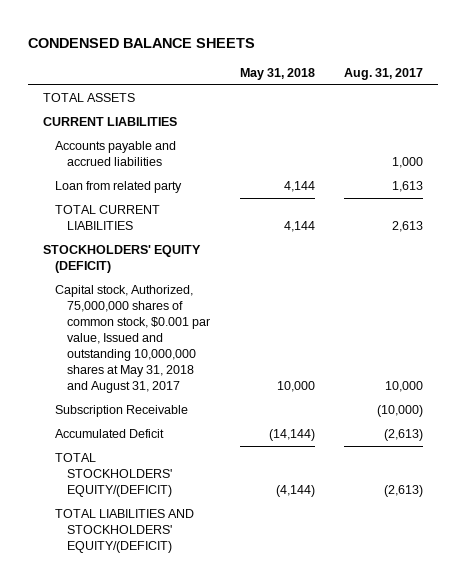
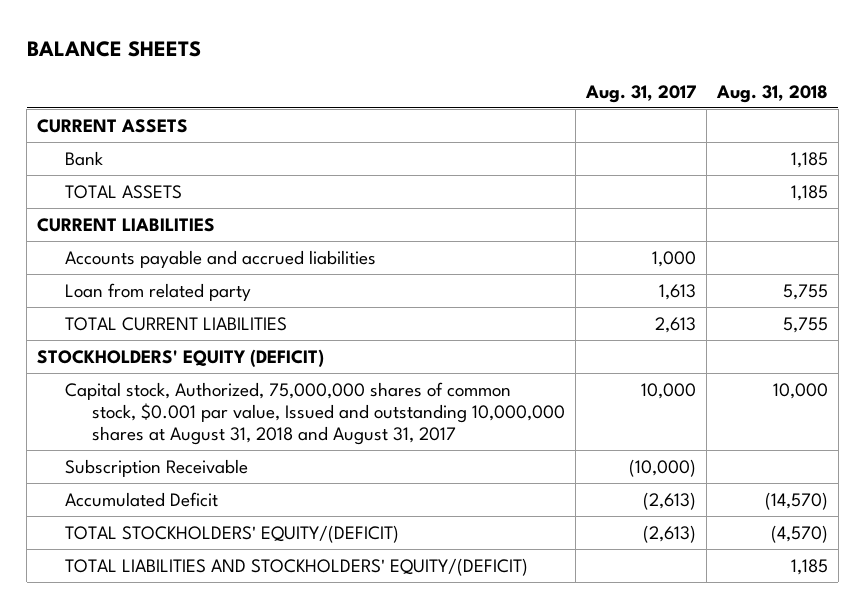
[28,37,256,48] CONDENSED BALANCE SHEETS -> [26,41,201,58] BALANCE SHEETS
[239,67,315,80] May 31, 2018 -> none
none -> [715,84,828,103] Aug. 31, 2018
none -> [36,118,188,133] CURRENT ASSETS
none -> [64,150,103,166] Bank
[55,285,211,393] Capital stock, Authorized, 75,000,000 shares of common stock, $0.001 par value, Issued and outstanding 10,000,000 shares at May 31, 2018 and August 31, 2017 -> [64,381,566,445] Capital stock, Authorized, 75,000,000 shares of common stock, $0.001 par value, Issued and outstanding 10,000,000 shares at August 31, 2018 and August 31, 2017

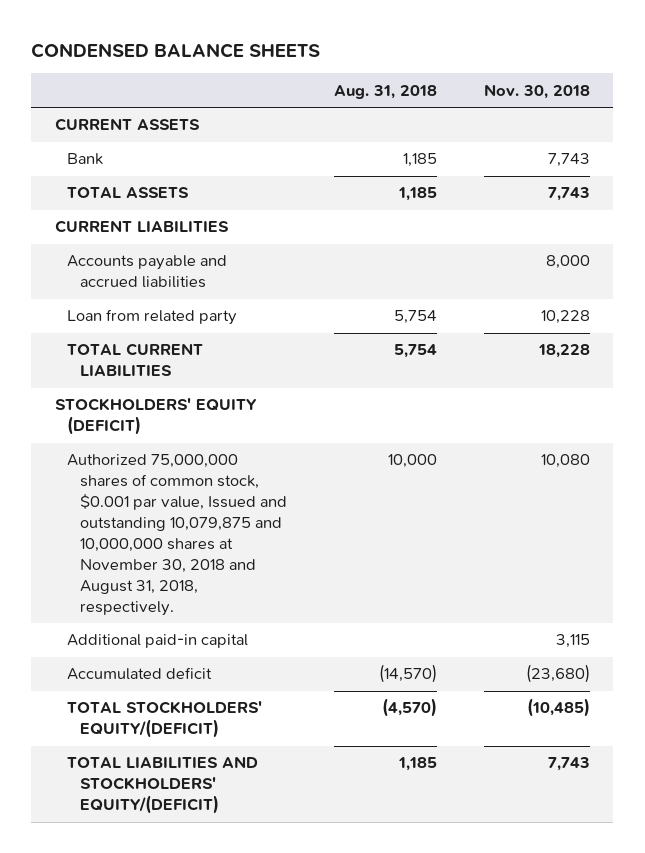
[26,41,201,58] BALANCE SHEETS -> [31,42,321,58] CONDENSED BALANCE SHEETS
[585,84,697,103] Aug. 31, 2017 -> none
none -> [483,83,590,99] Nov. 30, 2018
[782,283,828,300] 5,755 -> [393,310,437,325] 5,754
[782,316,828,333] 5,755 -> [393,344,437,359] 5,754
[64,458,248,477] Subscription Receivable -> none
[64,381,566,445] Capital stock, Authorized, 75,000,000 shares of common stock, $0.001 par value, Issued and outstanding 10,000,000 shares at August 31, 2018 and August 31, 2017 -> [67,454,287,617] Authorized 75,000,000 shares of common stock, $0.001 par value, Issued and outstanding 10,079,875 and 10,000,000 shares at November 30, 2018 and August 31, 2018, respectively.
none -> [67,634,249,649] Additional paid-in capital
[64,491,218,507] Accumulated Deficit -> [67,667,213,681] Accumulated deficit

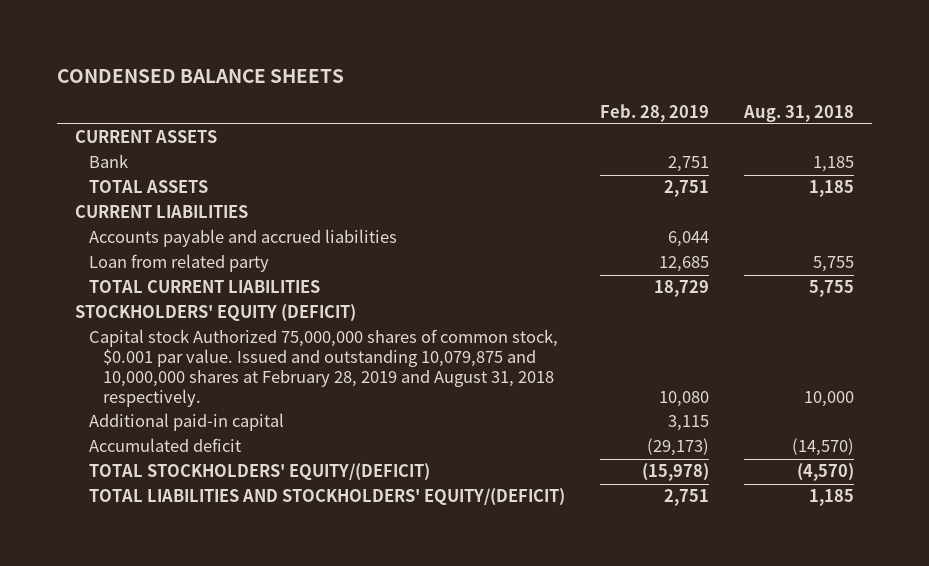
[483,83,590,99] Nov. 30, 2018 -> none
none -> [600,103,710,122] Feb. 28, 2019
[393,310,437,325] 5,754 -> [813,256,855,273] 5,755
[393,344,437,359] 5,754 -> [809,280,855,298] 5,755
[67,454,287,617] Authorized 75,000,000 shares of common stock, $0.001 par value, Issued and outstanding 10,079,875 and 10,000,000 shares at November 30, 2018 and August 31, 2018, respectively. -> [88,329,558,407] Capital stock Authorized 75,000,000 shares of common stock, $0.001 par value. Issued and outstanding 10,079,875 and 10,000,000 shares at February 28, 2019 and August 31, 2018 respectively.

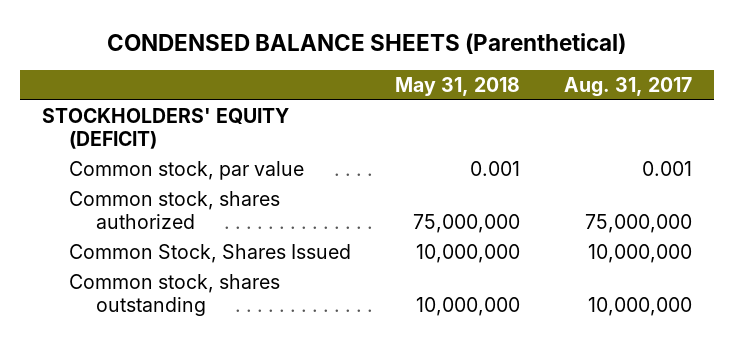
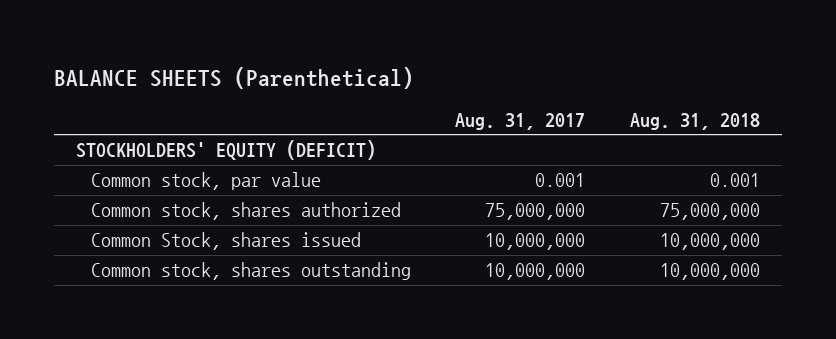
[107,32,627,54] CONDENSED BALANCE SHEETS (Parenthetical) -> [54,66,415,89] BALANCE SHEETS (Parenthetical)
[395,77,521,97] May 31, 2018 -> none
none -> [629,112,760,130] Aug. 31, 2018
[69,243,352,263] Common Stock, Shares Issued -> [90,232,361,251] Common Stock, shares issued

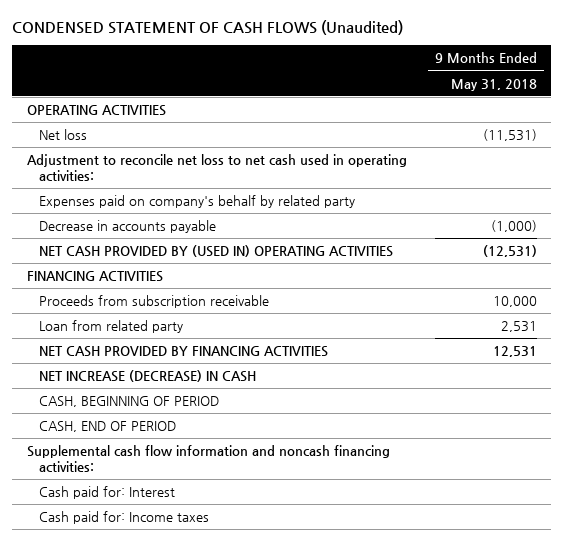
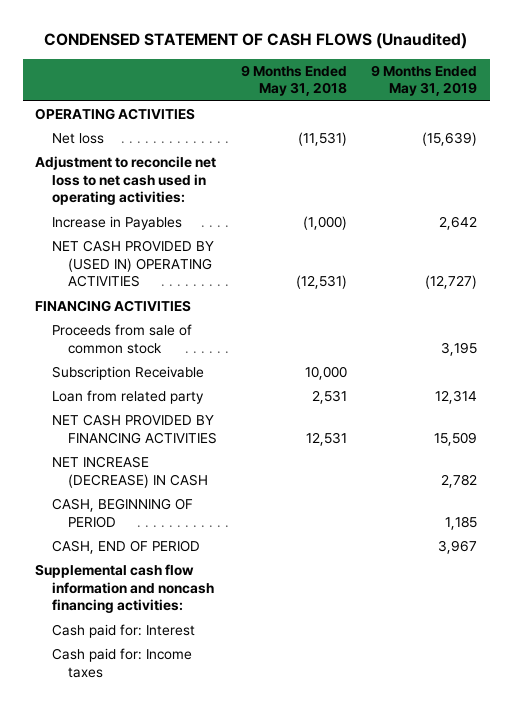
none -> [371,64,478,97] 9 Months Ended May 31, 2019
[38,195,355,209] Expenses paid on company's behalf by related party -> none
[38,220,216,234] Decrease in accounts payable -> [51,216,182,231] Increase in Payables
none -> [51,324,192,354] Proceeds from sale of common stock
[38,295,269,309] Proceeds from subscription receivable -> [51,366,204,381] Subscription Receivable

